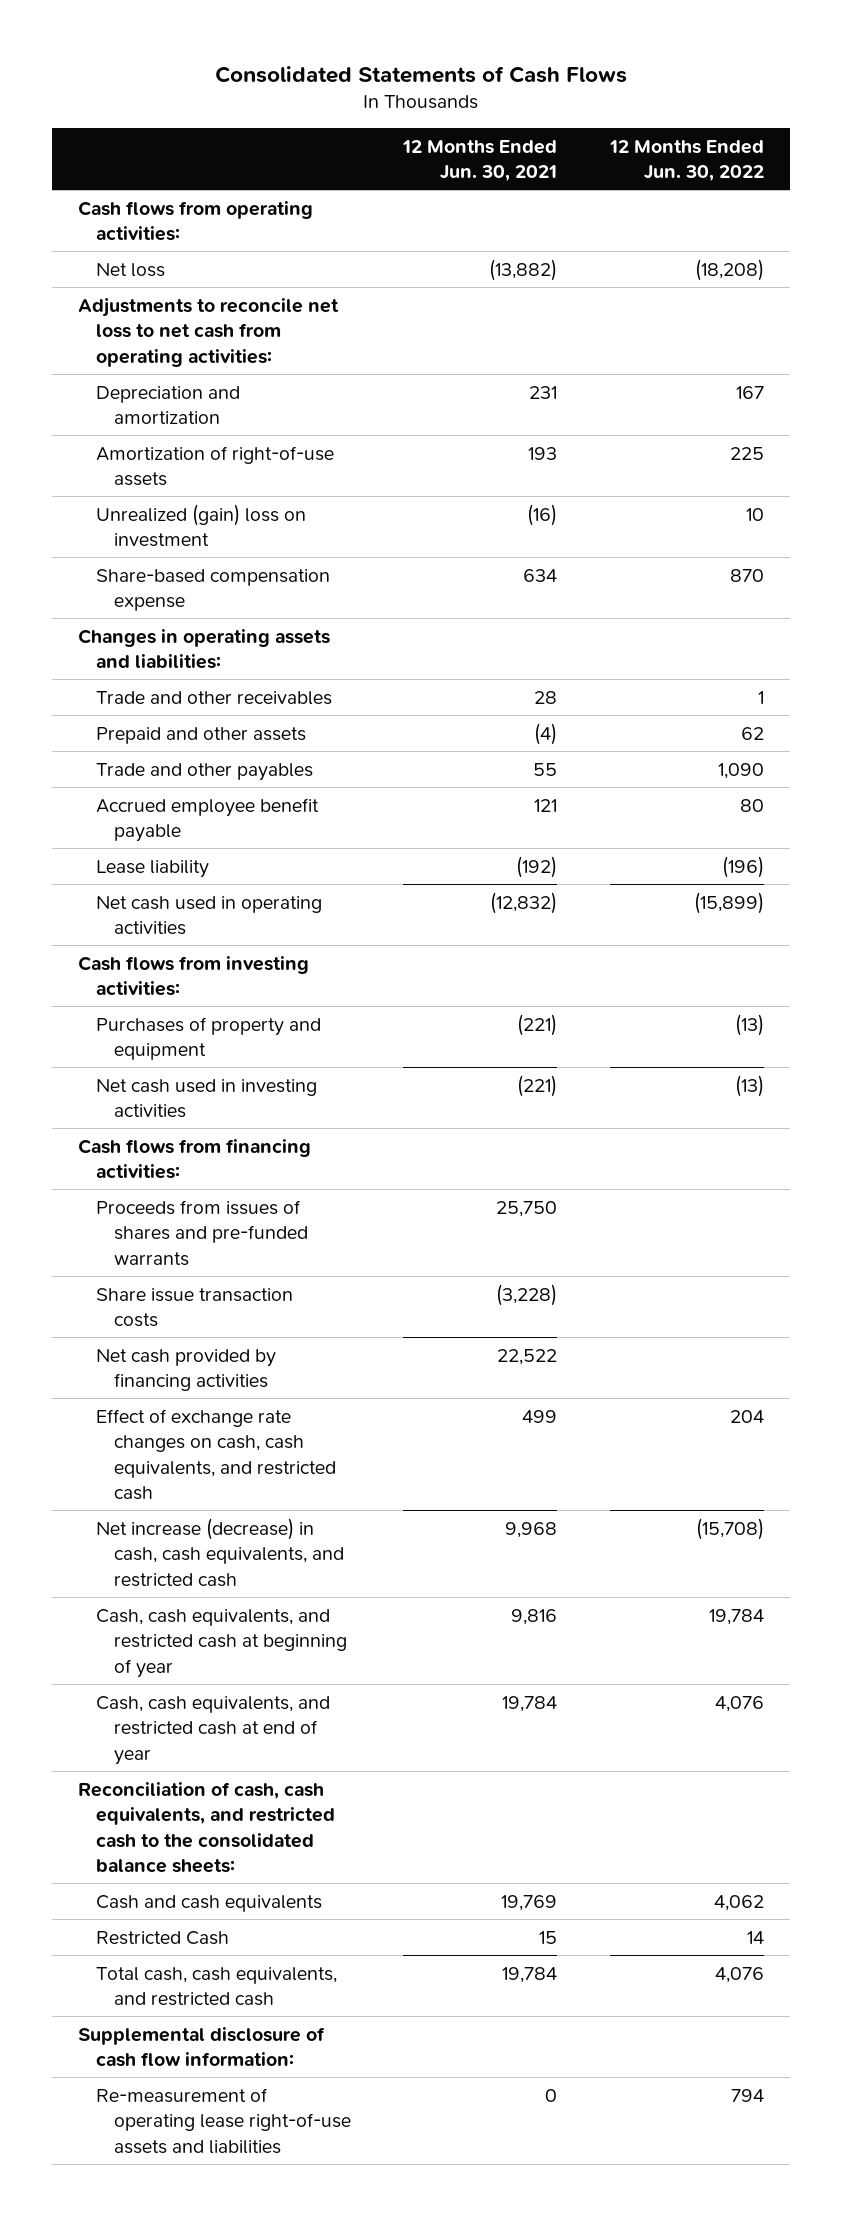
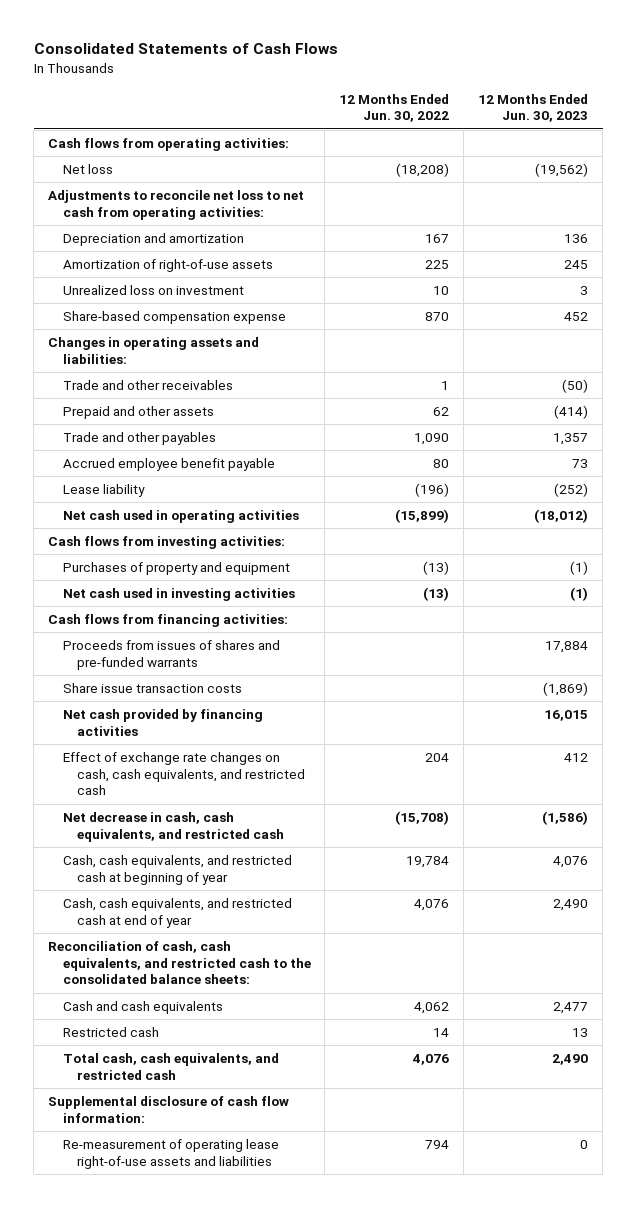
[402,139,558,182] 12 Months Ended Jun. 30, 2021 -> none
none -> [478,93,589,123] 12 Months Ended Jun. 30, 2023
[95,503,306,548] Unrealized (gain) loss on investment -> [62,284,244,295] Unrealized loss on investment
[95,1517,345,1587] Net increase (decrease) in cash, cash equivalents, and restricted cash -> [62,811,284,842] Net decrease in cash, cash equivalents, and restricted cash
[95,1930,229,1945] Restricted Cash -> [62,1026,159,1037] Restricted cash

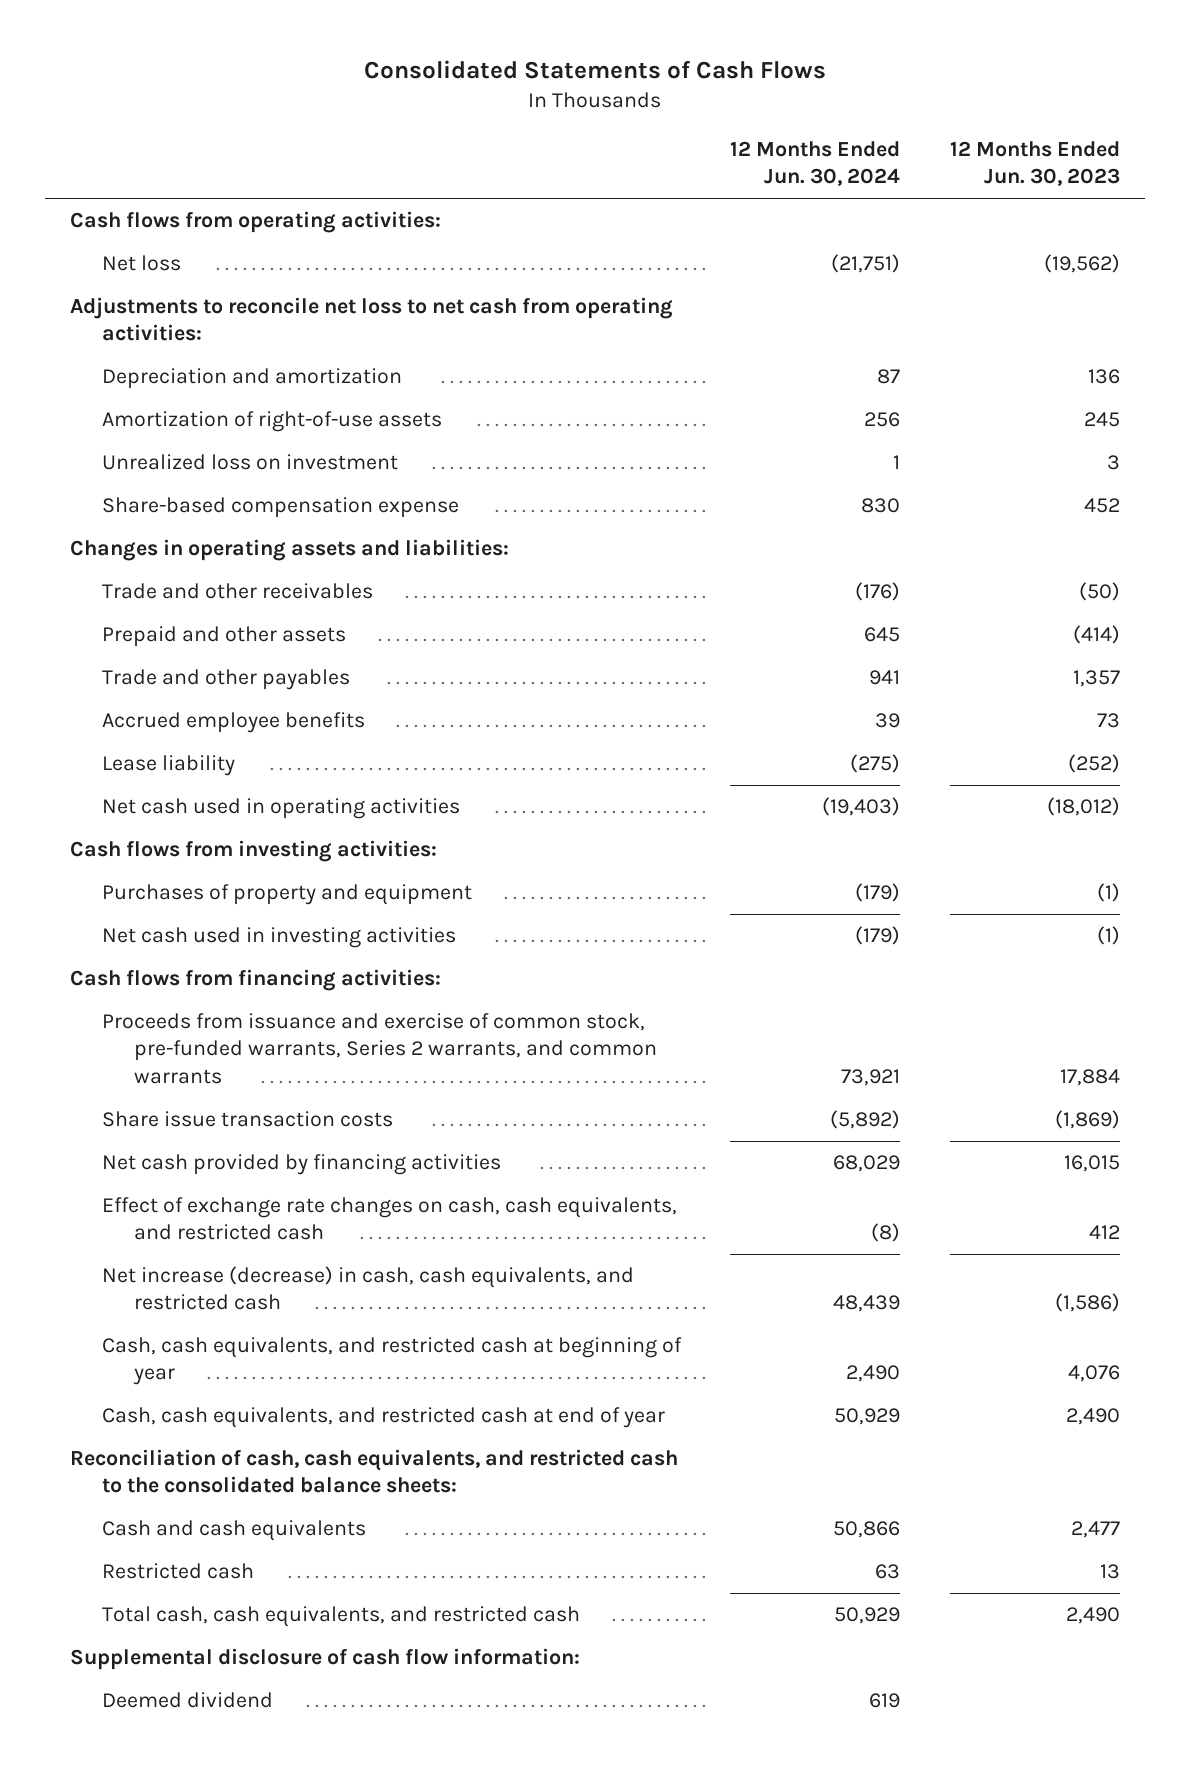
[339,93,450,123] 12 Months Ended Jun. 30, 2022 -> none
none -> [730,140,901,187] 12 Months Ended Jun. 30, 2024
[62,457,275,471] Accrued employee benefit payable -> [101,712,365,734] Accrued employee benefits
[62,639,280,670] Proceeds from issues of shares and pre-funded warrants -> [101,1013,658,1084] Proceeds from issuance and exercise of common stock, pre-funded warrants, Series 2 warrants, and common warrants
[62,811,284,842] Net decrease in cash, cash equivalents, and restricted cash -> [101,1266,634,1311] Net increase (decrease) in cash, cash equivalents, and restricted cash
[62,1138,279,1169] Re-measurement of operating lease right-of-use assets and liabilities -> none
none -> [101,1692,273,1709] Deemed dividend

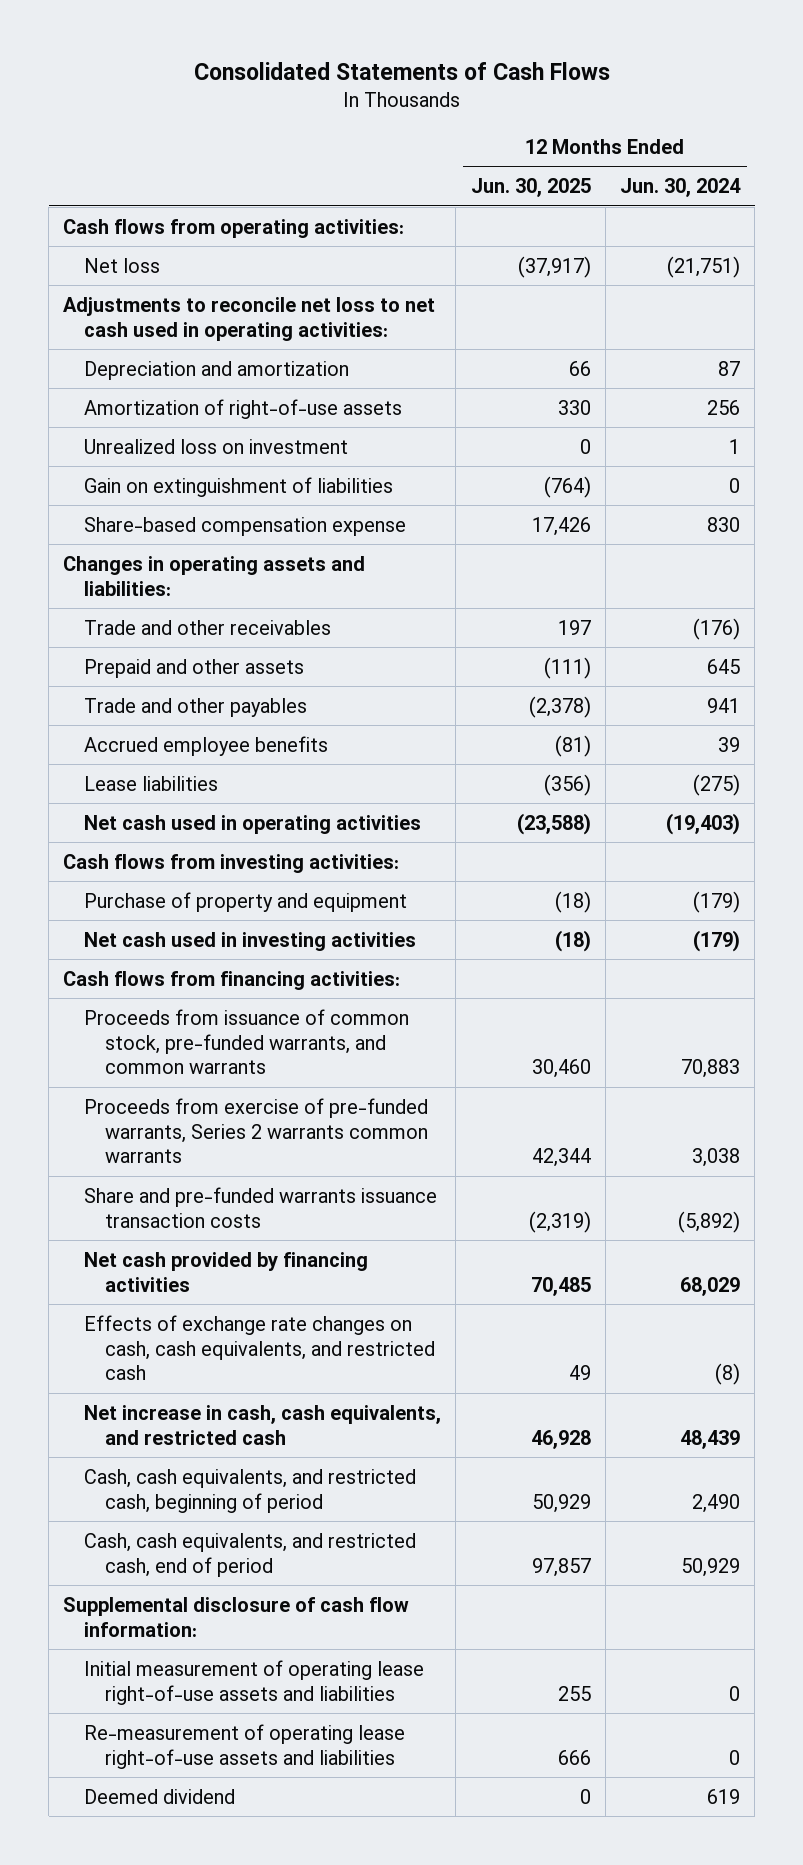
[950,140,1121,187] 12 Months Ended Jun. 30, 2023 -> none
none -> [470,178,591,198] Jun. 30, 2025
[69,297,673,342] Adjustments to reconcile net loss to net cash from operating activities: -> [63,296,436,341] Adjustments to reconcile net loss to net cash used in operating activities:
none -> [84,476,394,497] Gain on extinguishment of liabilities
[101,755,235,777] Lease liability -> [84,775,219,791] Lease liabilities
[101,884,472,906] Purchases of property and equipment -> [84,891,408,912] Purchase of property and equipment
[101,1013,658,1084] Proceeds from issuance and exercise of common stock, pre-funded warrants, Series 2 warrants, and common warrants -> [84,1008,410,1075] Proceeds from issuance of common stock, pre-funded warrants, and common warrants
[841,1068,901,1086] 73,921 -> [681,1059,741,1079] 70,883
none -> [84,1097,429,1164] Proceeds from exercise of pre-funded warrants, Series 2 warrants common warrants
[101,1111,393,1128] Share issue transaction costs -> [84,1186,438,1228] Share and pre-funded warrants issuance transaction costs
[69,1449,678,1494] Reconciliation of cash, cash equivalents, and restricted cash to the consolidated balance sheets: -> none
[101,1520,366,1542] Cash and cash equivalents -> none
[101,1563,254,1580] Restricted cash -> none
[101,1606,580,1628] Total cash, cash equivalents, and restricted cash -> none
[101,1197,677,1241] Effect of exchange rate changes on cash, cash equivalents, and restricted cash -> [84,1314,436,1381] Effects of exchange rate changes on cash, cash equivalents, and restricted cash
[101,1266,634,1311] Net increase (decrease) in cash, cash equivalents, and restricted cash -> [84,1404,442,1445] Net increase in cash, cash equivalents, and restricted cash
[101,1337,682,1386] Cash, cash equivalents, and restricted cash at beginning of year -> [84,1468,417,1513] Cash, cash equivalents, and restricted cash, beginning of period
[101,1407,665,1429] Cash, cash equivalents, and restricted cash at end of year -> [84,1532,417,1577] Cash, cash equivalents, and restricted cash, end of period
none -> [84,1659,425,1705] Initial measurement of operating lease right-of-use assets and liabilities
none -> [84,1723,406,1769] Re-measurement of operating lease right-of-use assets and liabilities

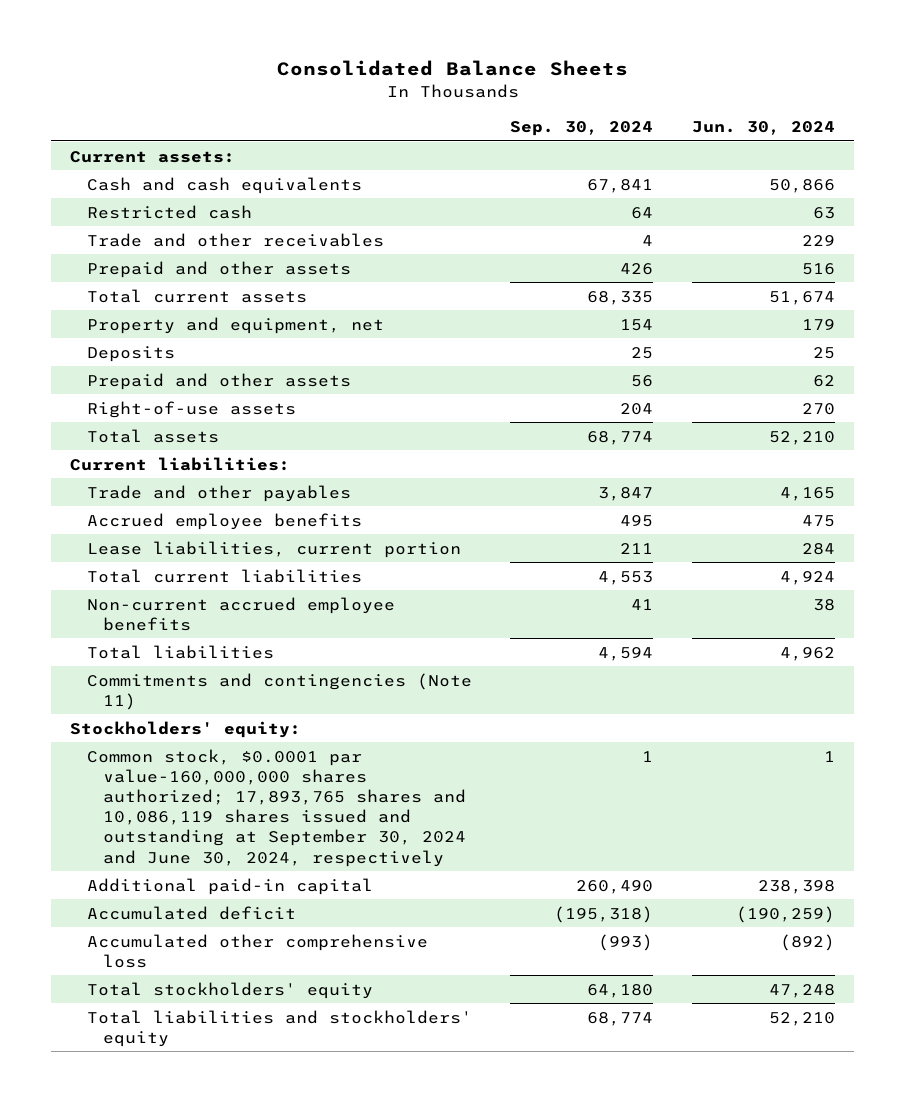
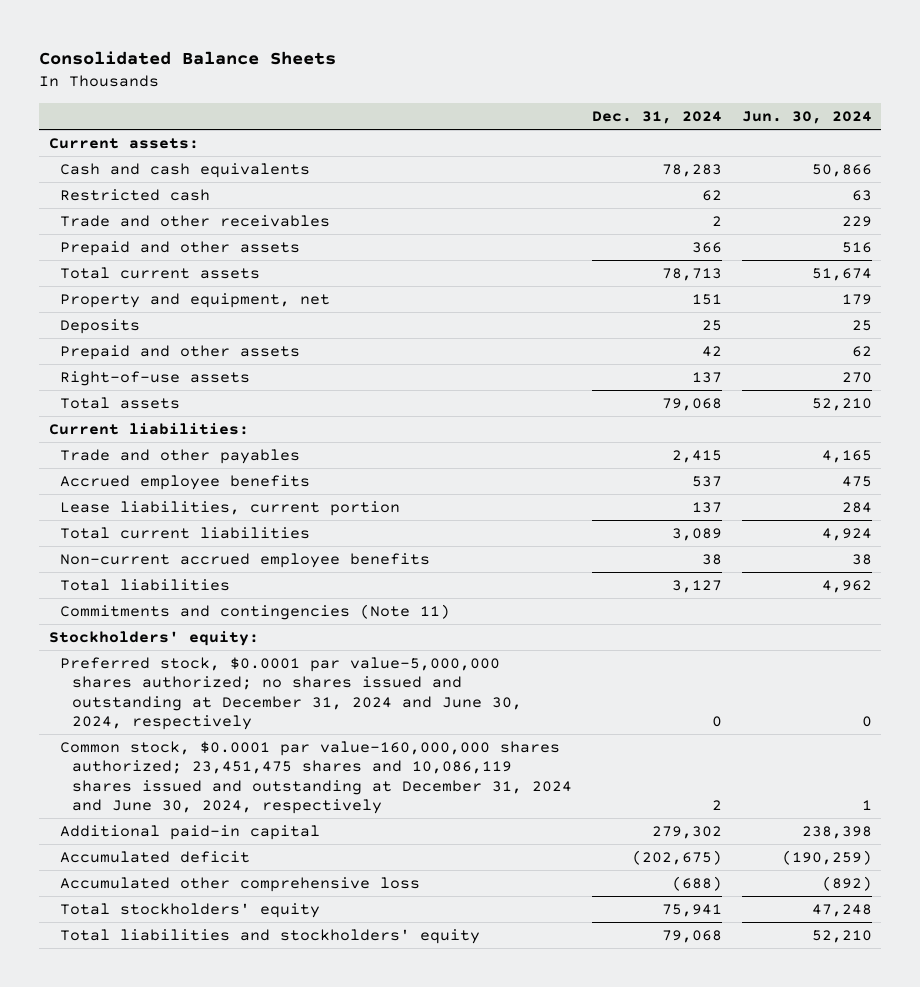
[510,121,654,137] Sep. 30, 2024 -> none
none -> [591,110,722,124] Dec. 31, 2024
none -> [60,656,522,731] Preferred stock, $0.0001 par value-5,000,000 shares authorized; no shares issued and outstanding at December 31, 2024 and June 30, 2024, respectively
[86,748,466,867] Common stock, $0.0001 par value-160,000,000 shares authorized; 17,893,765 shares and 10,086,119 shares issued and outstanding at September 30, 2024 and June 30, 2024, respectively -> [60,740,572,815] Common stock, $0.0001 par value-160,000,000 shares authorized; 23,451,475 shares and 10,086,119 shares issued and outstanding at December 31, 2024 and June 30, 2024, respectively

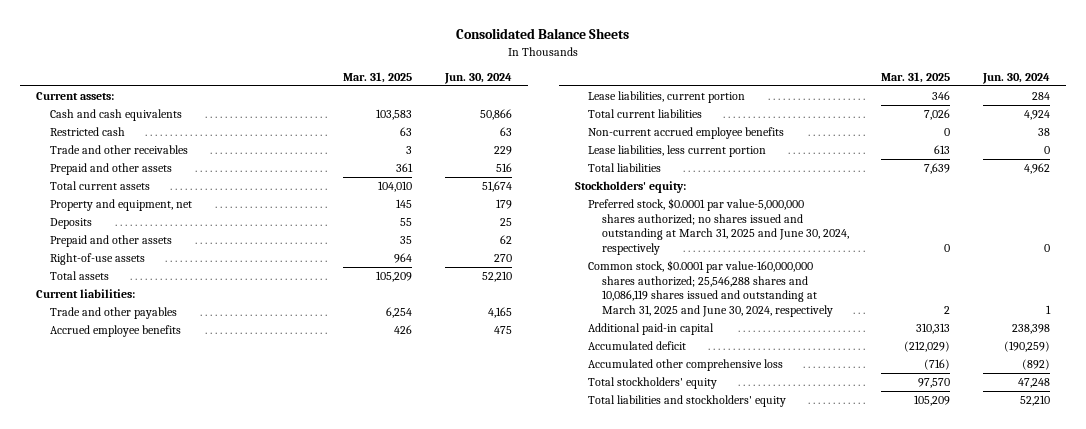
[591,110,722,124] Dec. 31, 2024 -> none
none -> [342,71,412,83] Mar. 31, 2025
none -> [588,145,767,158] Lease liabilities, less current portion
[60,603,451,620] Commitments and contingencies (Note 11) -> none
[60,656,522,731] Preferred stock, $0.0001 par value-5,000,000 shares authorized; no shares issued and outstanding at December 31, 2024 and June 30, 2024, respectively -> [588,198,849,256] Preferred stock, $0.0001 par value-5,000,000 shares authorized; no shares issued and outstanding at March 31, 2025 and June 30, 2024, respectively
[60,740,572,815] Common stock, $0.0001 par value-160,000,000 shares authorized; 23,451,475 shares and 10,086,119 shares issued and outstanding at December 31, 2024 and June 30, 2024, respectively -> [588,260,833,318] Common stock, $0.0001 par value-160,000,000 shares authorized; 25,546,288 shares and 10,086,119 shares issued and outstanding at March 31, 2025 and June 30, 2024, respectively

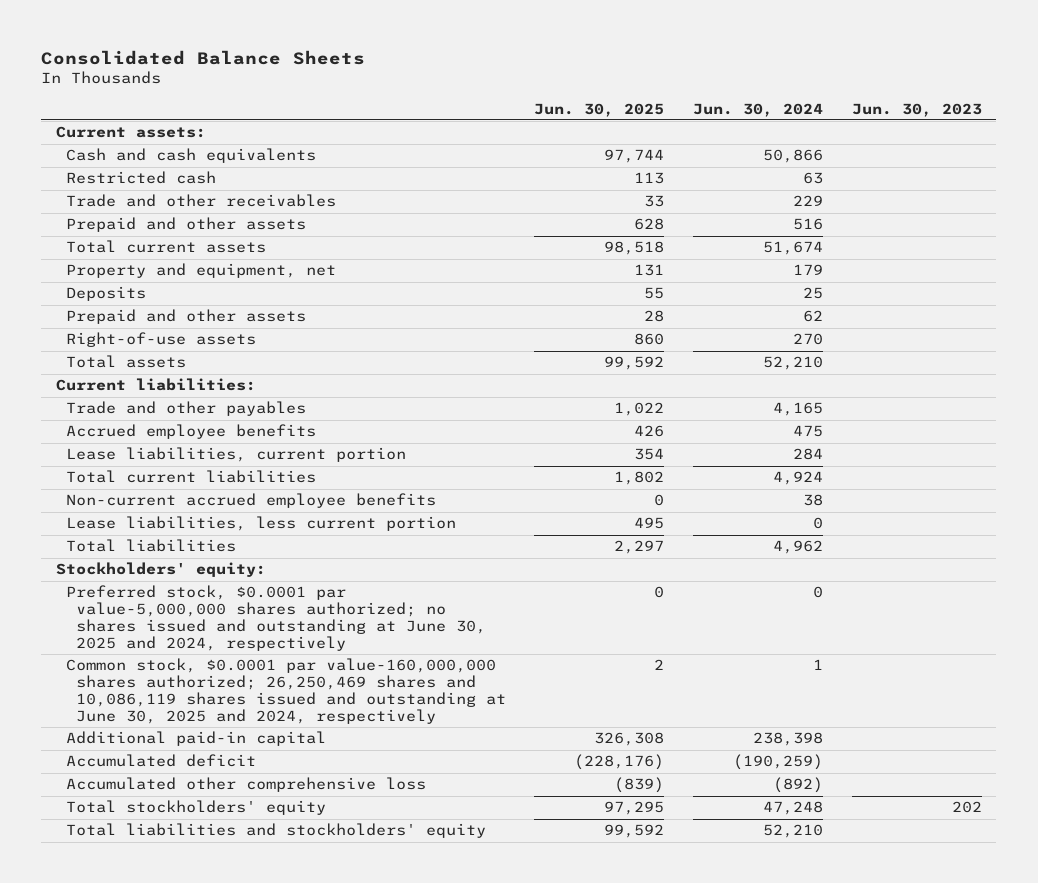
[342,71,412,83] Mar. 31, 2025 -> none
none -> [534,102,665,117] Jun. 30, 2025
none -> [851,102,982,117] Jun. 30, 2023
[588,198,849,256] Preferred stock, $0.0001 par value-5,000,000 shares authorized; no shares issued and outstanding at March 31, 2025 and June 30, 2024, respectively -> [65,585,486,651] Preferred stock, $0.0001 par value-5,000,000 shares authorized; no shares issued and outstanding at June 30, 2025 and 2024, respectively
[588,260,833,318] Common stock, $0.0001 par value-160,000,000 shares authorized; 25,546,288 shares and 10,086,119 shares issued and outstanding at March 31, 2025 and June 30, 2024, respectively -> [65,658,506,724] Common stock, $0.0001 par value-160,000,000 shares authorized; 26,250,469 shares and 10,086,119 shares issued and outstanding at June 30, 2025 and 2024, respectively

